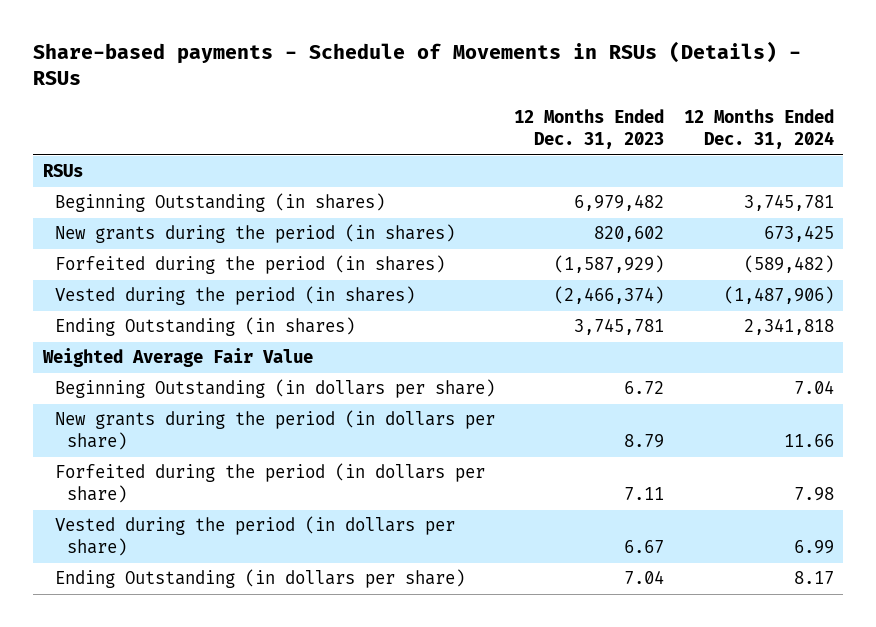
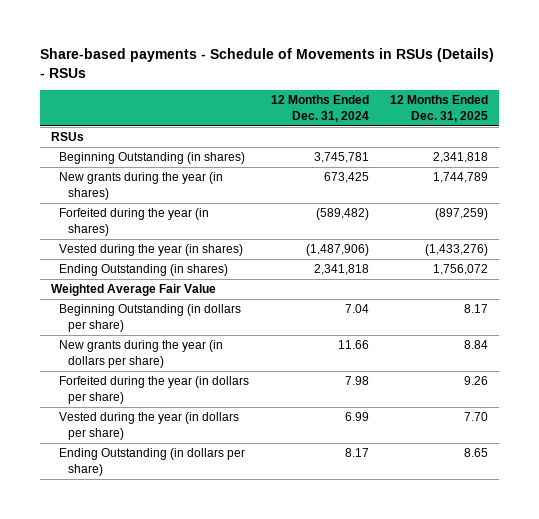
[514,109,665,150] 12 Months Ended Dec. 31, 2023 -> none
none -> [390,95,489,122] 12 Months Ended Dec. 31, 2025
[54,224,455,244] New grants during the period (in shares) -> [59,172,224,200] New grants during the year (in shares)
[54,255,445,275] Forfeited during the period (in shares) -> [59,208,210,236] Forfeited during the year (in shares)
[54,286,415,306] Vested during the period (in shares) -> [59,244,244,257] Vested during the year (in shares)
[54,410,495,450] New grants during the period (in dollars per share) -> [59,340,224,368] New grants during the year (in dollars per share)
[54,463,485,503] Forfeited during the period (in dollars per share) -> [59,376,250,404] Forfeited during the year (in dollars per share)
[54,516,455,556] Vested during the period (in dollars per share) -> [59,412,240,440] Vested during the year (in dollars per share)

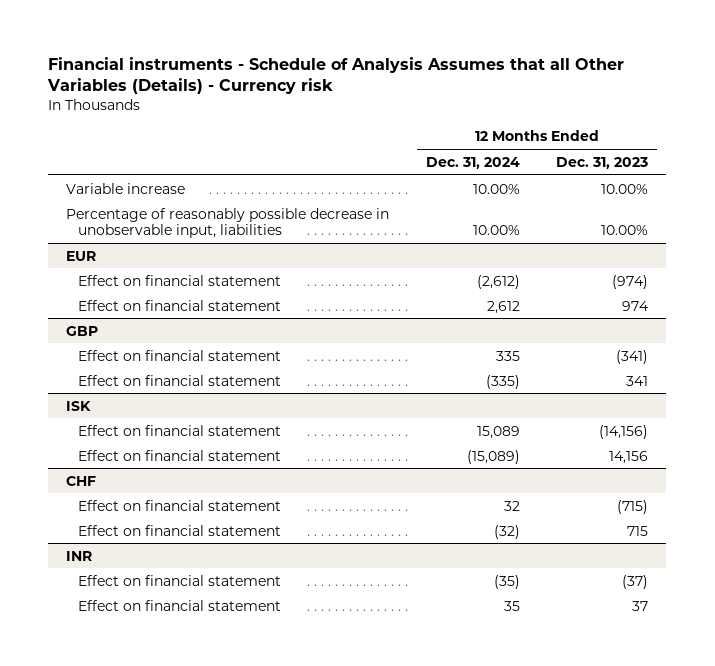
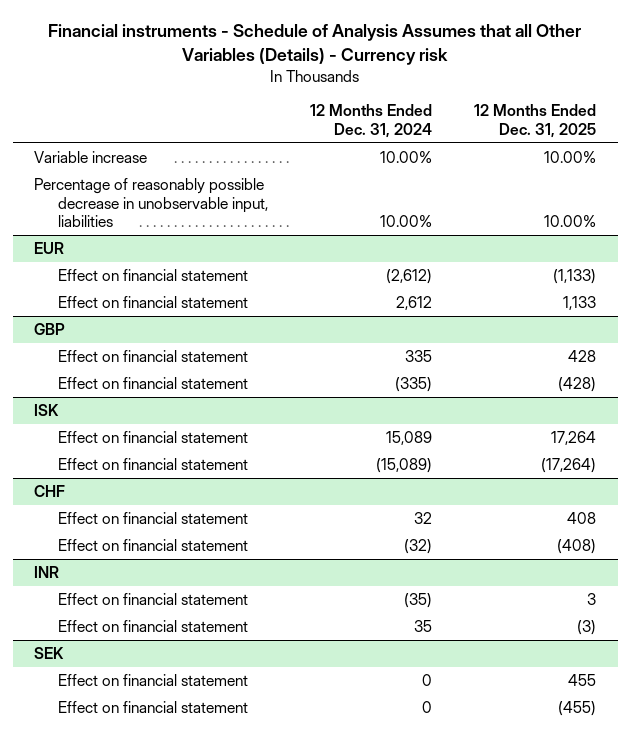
[556,156,649,169] Dec. 31, 2023 -> none
none -> [474,104,597,138] 12 Months Ended Dec. 31, 2025
none -> [34,647,65,660] SEK
none -> [58,674,249,687] Effect on financial statement
none -> [58,701,249,714] Effect on financial statement

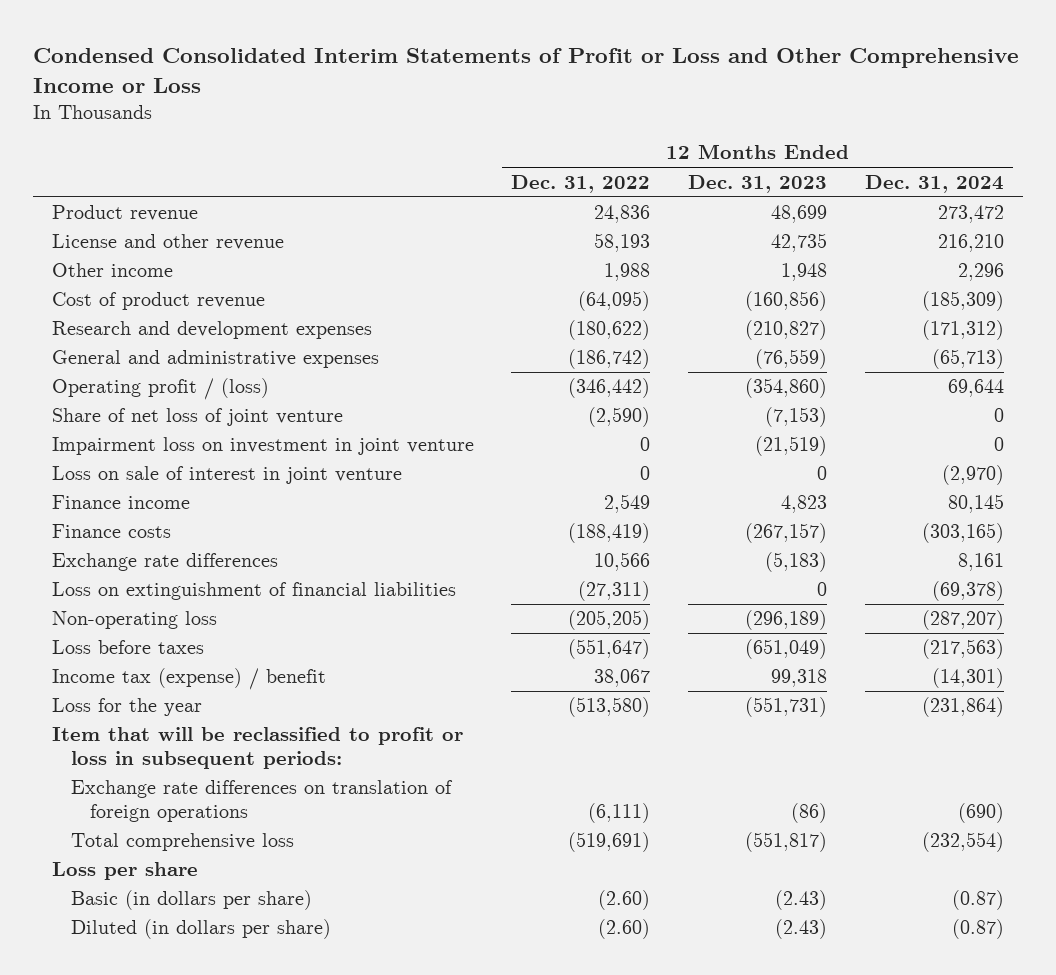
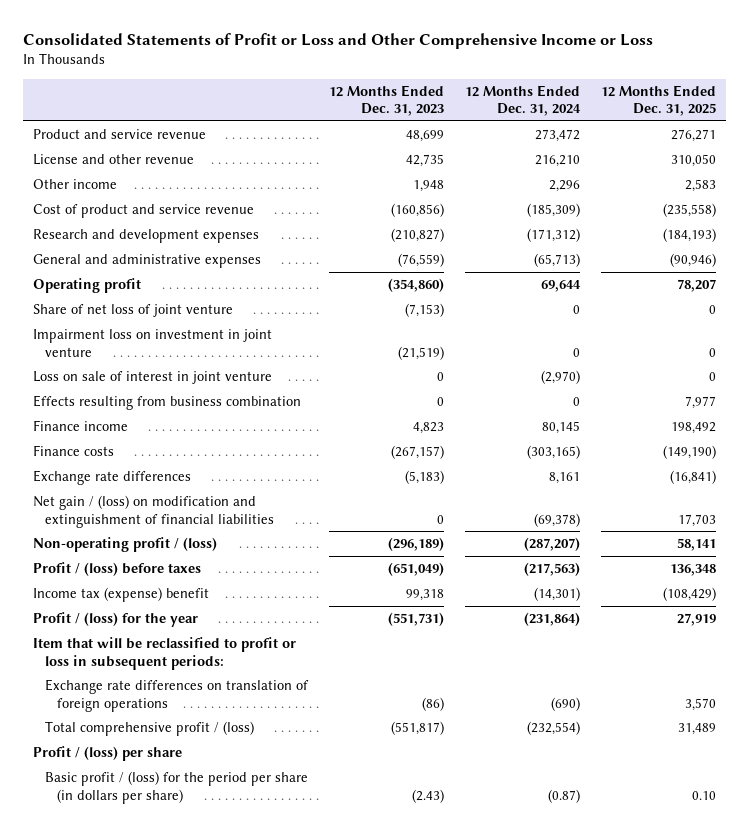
[32,47,1019,93] Condensed Consolidated Interim Statements of Profit or Loss and Other Comprehensive Income or Loss -> [22,32,653,49] Consolidated Statements of Profit or Loss and Other Comprehensive Income or Loss
[511,174,651,193] Dec. 31, 2022 -> none
none -> [600,84,716,117] 12 Months Ended Dec. 31, 2025
[51,205,198,222] Product revenue -> [33,128,207,139] Product and service revenue
[51,292,265,311] Cost of product revenue -> [33,203,255,218] Cost of product and service revenue
[51,378,269,401] Operating profit / (loss) -> [33,277,142,293] Operating profit
none -> [33,394,302,410] Effects resulting from business combination
[51,582,456,601] Loss on extinguishment of financial liabilities -> [33,494,275,528] Net gain / (loss) on modification and extinguishment of financial liabilities
[51,611,217,630] Non-operating loss -> [33,536,218,552] Non-operating profit / (loss)
[51,640,204,655] Loss before taxes -> [33,561,202,576] Profit / (loss) before taxes
[51,668,326,691] Income tax (expense) / benefit -> [33,586,210,602] Income tax (expense) benefit
[51,698,202,717] Loss for the year -> [33,611,199,627] Profit / (loss) for the year
[70,919,331,940] Diluted (in dollars per share) -> none
[70,833,294,852] Total comprehensive loss -> [45,720,255,736] Total comprehensive profit / (loss)
[51,862,198,881] Loss per share -> [33,745,183,761] Profit / (loss) per share
[70,890,312,911] Basic (in dollars per share) -> [45,770,309,804] Basic profit / (loss) for the period per share (in dollars per share)

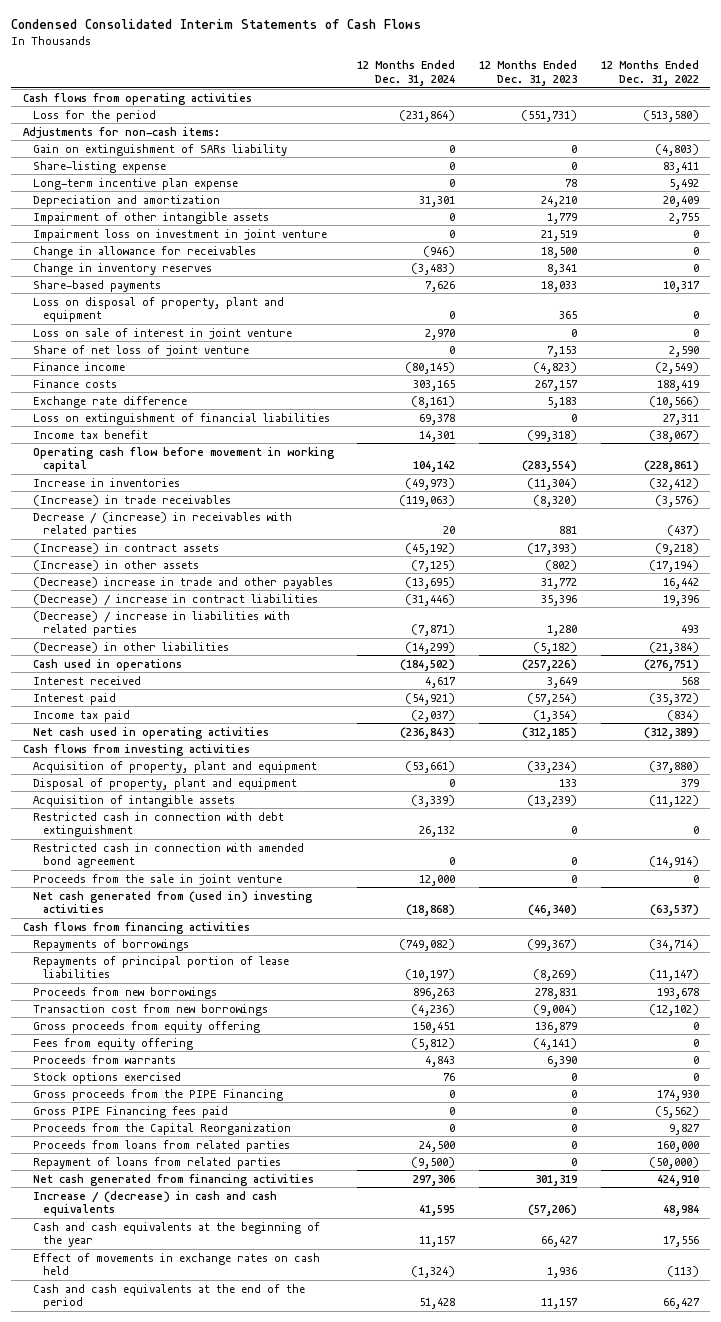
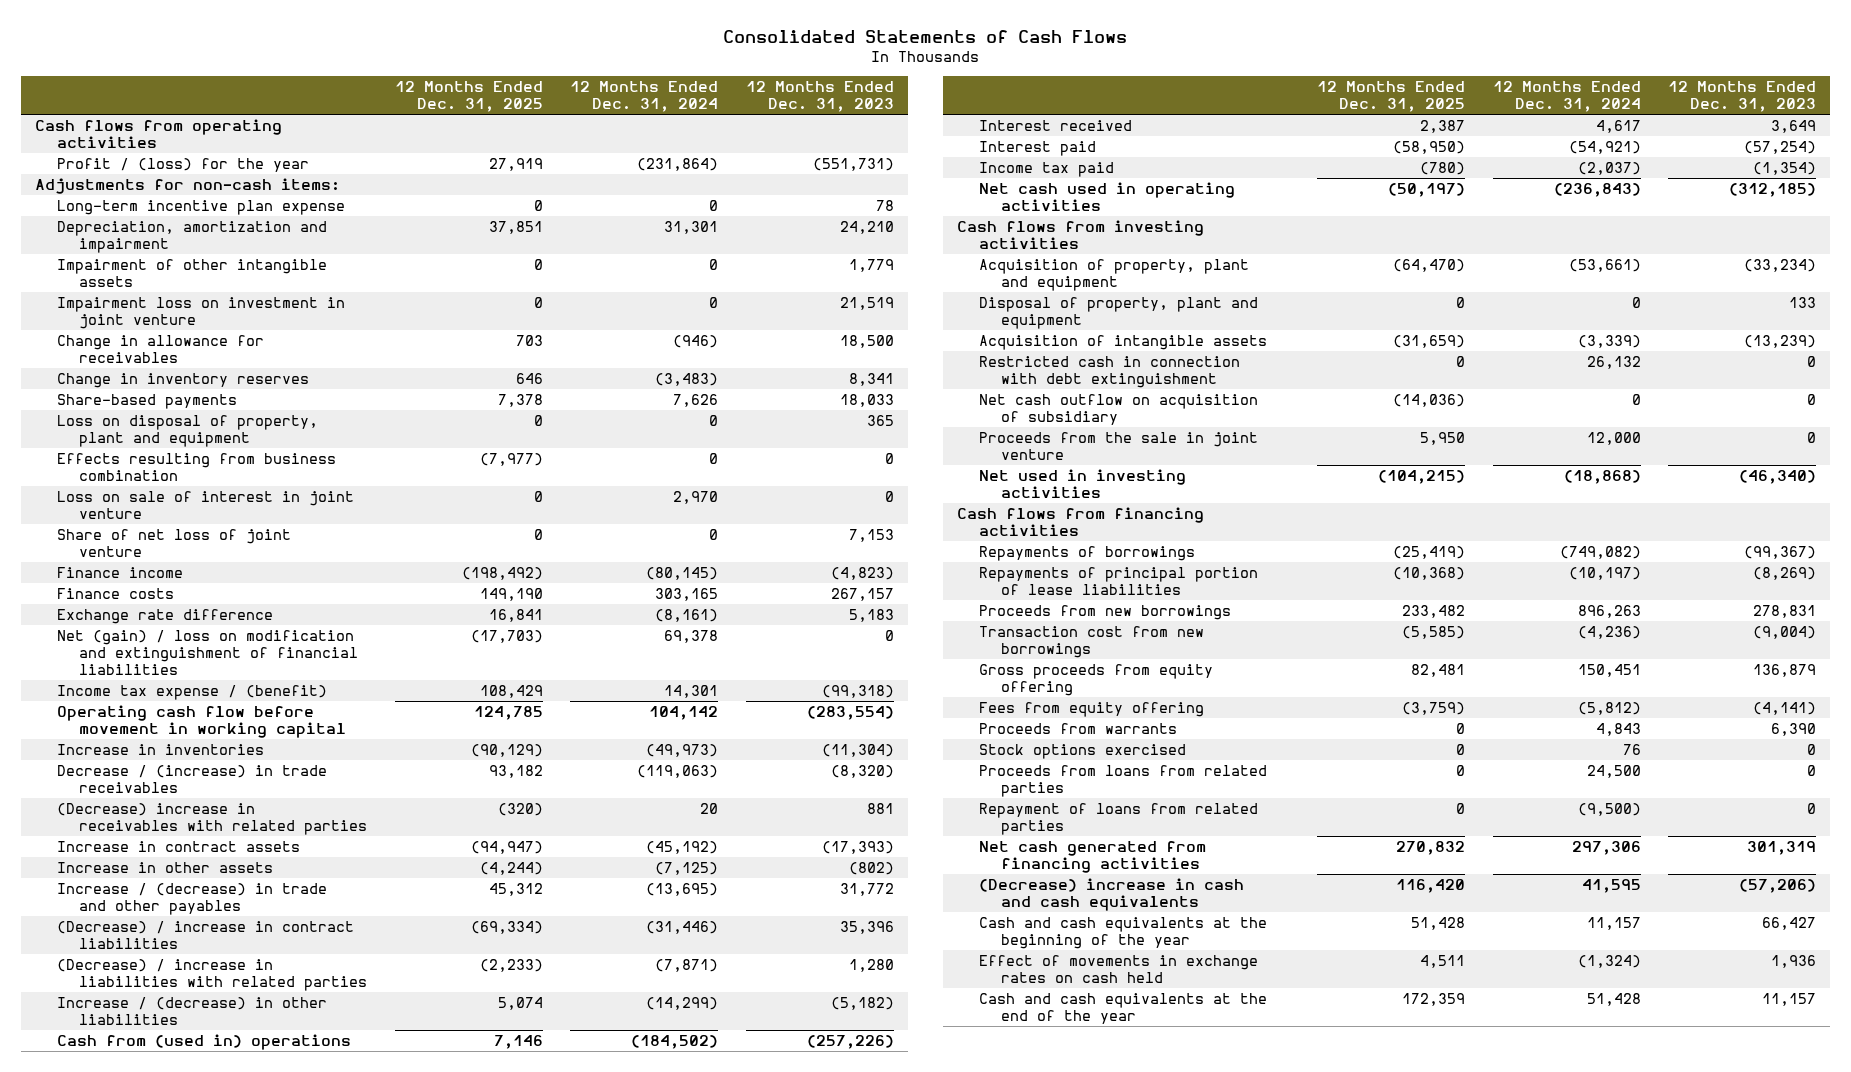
[10,19,421,30] Condensed Consolidated Interim Statements of Cash Flows -> [723,29,1128,43] Consolidated Statements of Cash Flows
[600,60,699,86] 12 Months Ended Dec. 31, 2022 -> none
none -> [394,81,543,113] 12 Months Ended Dec. 31, 2025
[32,109,156,122] Loss for the period -> [56,157,309,172] Profit / (loss) for the year
[32,143,287,156] Gain on extinguishment of SARs liability -> none
[32,160,166,173] Share-listing expense -> none
[32,194,220,207] Depreciation and amortization -> [56,220,327,253] Depreciation, amortization and impairment
none -> [56,452,336,481] Effects resulting from business combination
[32,412,330,425] Loss on extinguishment of financial liabilities -> [56,629,358,675] Net (gain) / loss on modification and extinguishment of financial liabilities
[32,429,148,439] Income tax benefit -> [56,684,327,700] Income tax expense / (benefit)
[32,494,231,506] (Increase) in trade receivables -> [56,764,327,793] Decrease / (increase) in trade receivables
[32,511,292,538] Decrease / (increase) in receivables with related parties -> [56,802,367,835] (Decrease) increase in receivables with related parties
[32,542,219,554] (Increase) in contract assets -> [56,840,300,852] Increase in contract assets
[32,559,199,571] (Increase) in other assets -> [56,861,273,873] Increase in other assets
[32,576,333,589] (Decrease) increase in trade and other payables -> [56,882,327,915] Increase / (decrease) in trade and other payables
[32,641,229,653] (Decrease) in other liabilities -> [56,996,327,1025] Increase / (decrease) in other liabilities
[32,658,182,671] Cash used in operations -> [56,1033,351,1050] Cash from (used in) operations
[32,842,304,869] Restricted cash in connection with amended bond agreement -> none
none -> [979,393,1259,425] Net cash outflow on acquisition of subsidiary
[32,890,312,914] Net cash generated from (used in) investing activities -> [979,468,1187,498] Net used in investing activities
[32,1088,283,1101] Gross proceeds from the PIPE Financing -> none
[32,1105,228,1118] Gross PIPE Financing fees paid -> none
[32,1122,291,1135] Proceeds from the Capital Reorganization -> none
[32,1190,277,1217] Increase / (decrease) in cash and cash equivalents -> [979,877,1245,911] (Decrease) increase in cash and cash equivalents
[32,1283,305,1310] Cash and cash equivalents at the end of the period -> [979,992,1268,1024] Cash and cash equivalents at the end of the year

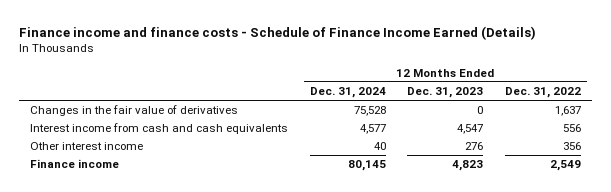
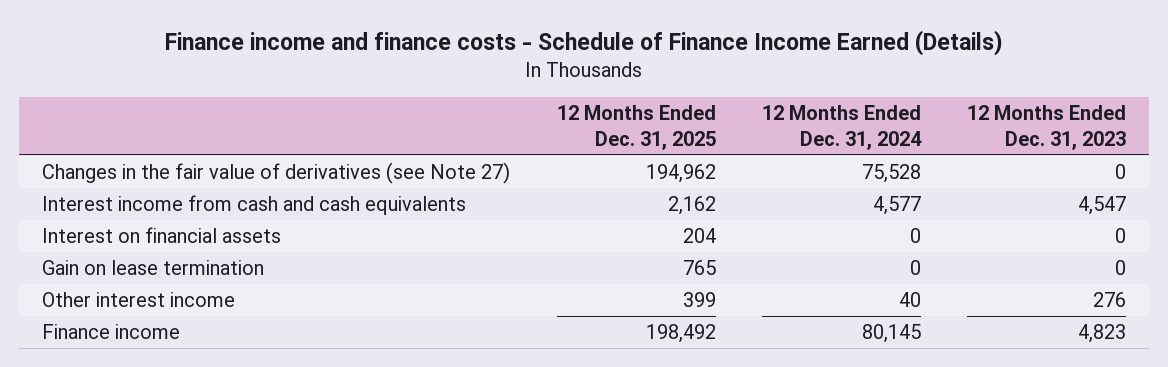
[505,87,582,99] Dec. 31, 2022 -> none
none -> [556,105,716,150] 12 Months Ended Dec. 31, 2025
[29,105,238,117] Changes in the fair value of derivatives -> [42,161,511,184] Changes in the fair value of derivatives (see Note 27)
none -> [42,226,282,243] Interest on financial assets
none -> [42,259,265,275] Gain on lease termination

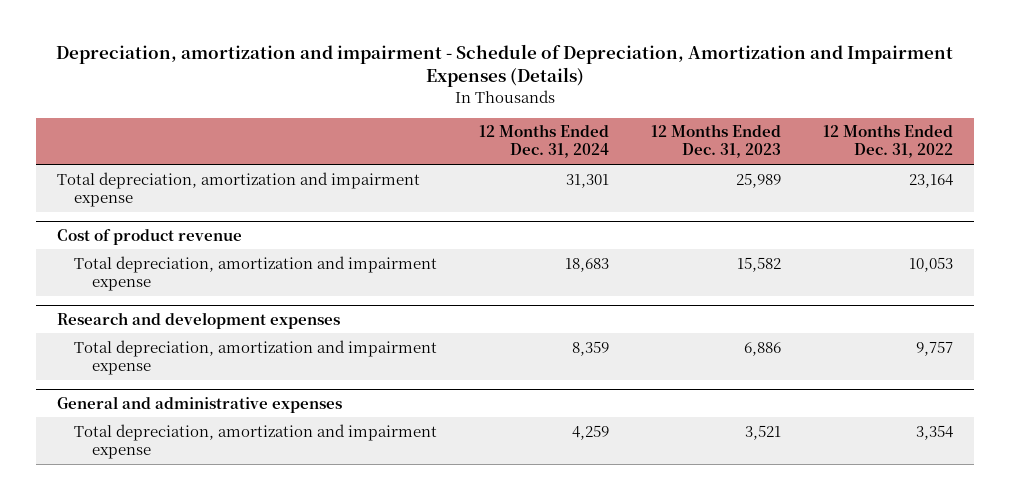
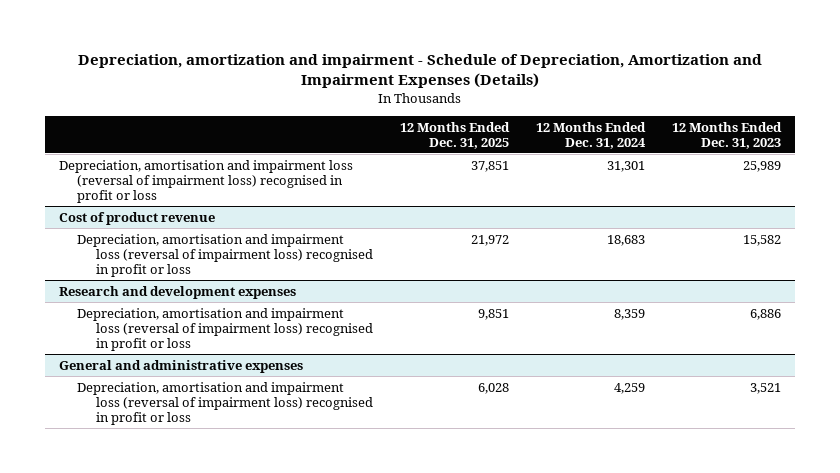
[823,124,954,159] 12 Months Ended Dec. 31, 2022 -> none
none -> [400,121,511,149] 12 Months Ended Dec. 31, 2025
[56,171,420,207] Total depreciation, amortization and impairment expense -> [58,159,353,203] Depreciation, amortisation and impairment loss (reversal of impairment loss) recognised in profit or loss
[74,255,438,291] Total depreciation, amortization and impairment expense -> [77,233,374,277] Depreciation, amortisation and impairment loss (reversal of impairment loss) recognised in profit or loss
[74,339,438,375] Total depreciation, amortization and impairment expense -> [77,307,374,351] Depreciation, amortisation and impairment loss (reversal of impairment loss) recognised in profit or loss
[74,423,438,459] Total depreciation, amortization and impairment expense -> [77,381,374,425] Depreciation, amortisation and impairment loss (reversal of impairment loss) recognised in profit or loss

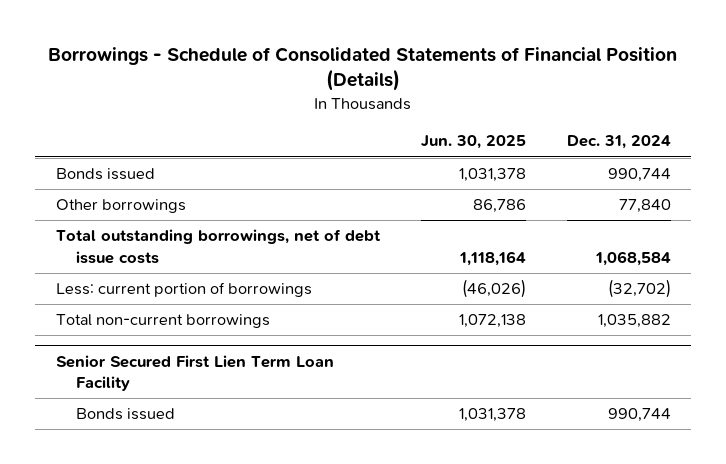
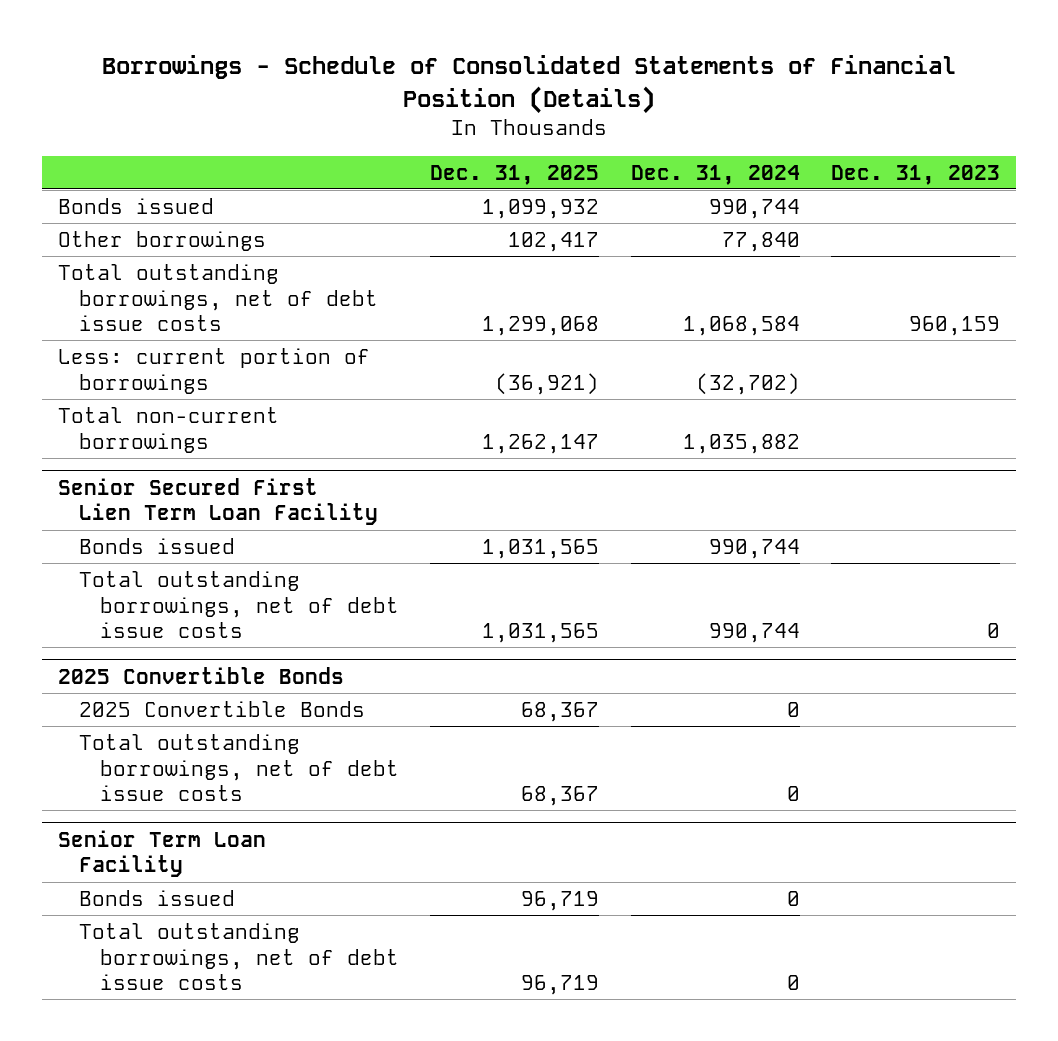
[420,135,526,150] Jun. 30, 2025 -> none
none -> [430,164,600,185] Dec. 31, 2025
none -> [831,164,1001,185] Dec. 31, 2023
none -> [78,570,399,639] Total outstanding borrowings, net of debt issue costs
none -> [57,666,344,684] 2025 Convertible Bonds
none -> [78,700,365,717] 2025 Convertible Bonds
none -> [78,733,399,802] Total outstanding borrowings, net of debt issue costs
none -> [57,829,266,878] Senior Term Loan Facility
none -> [78,889,235,906] Bonds issued
none -> [78,922,399,991] Total outstanding borrowings, net of debt issue costs

